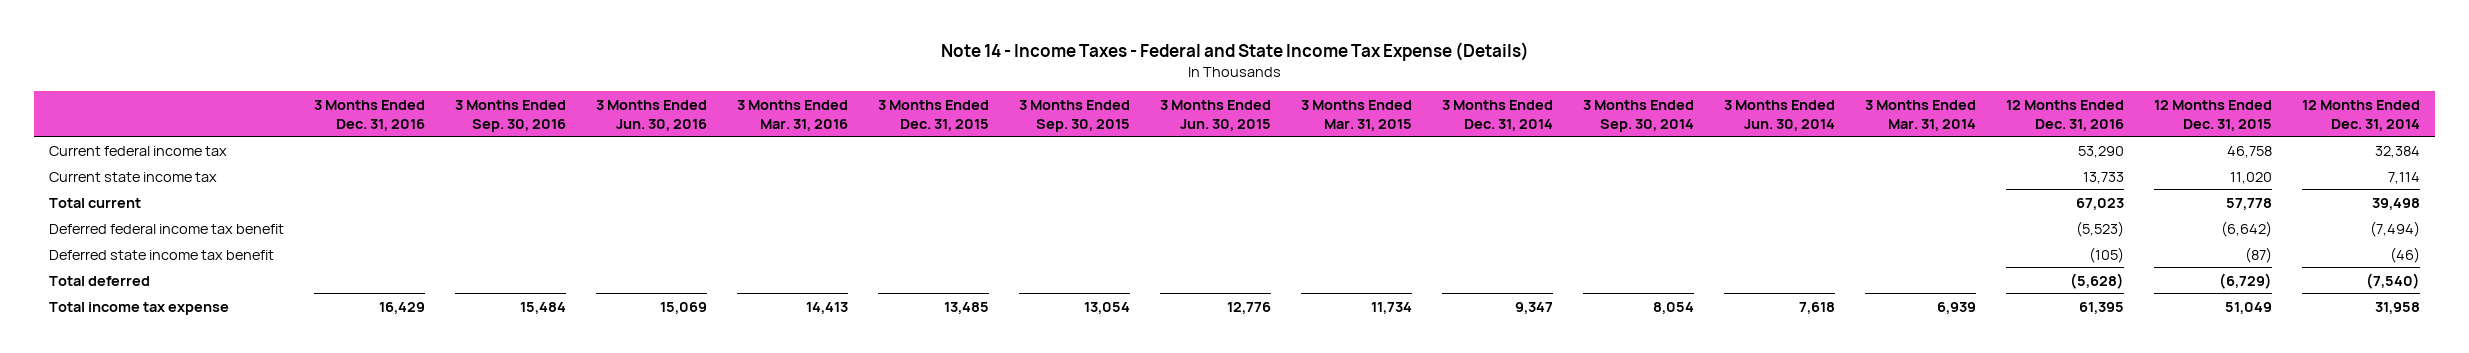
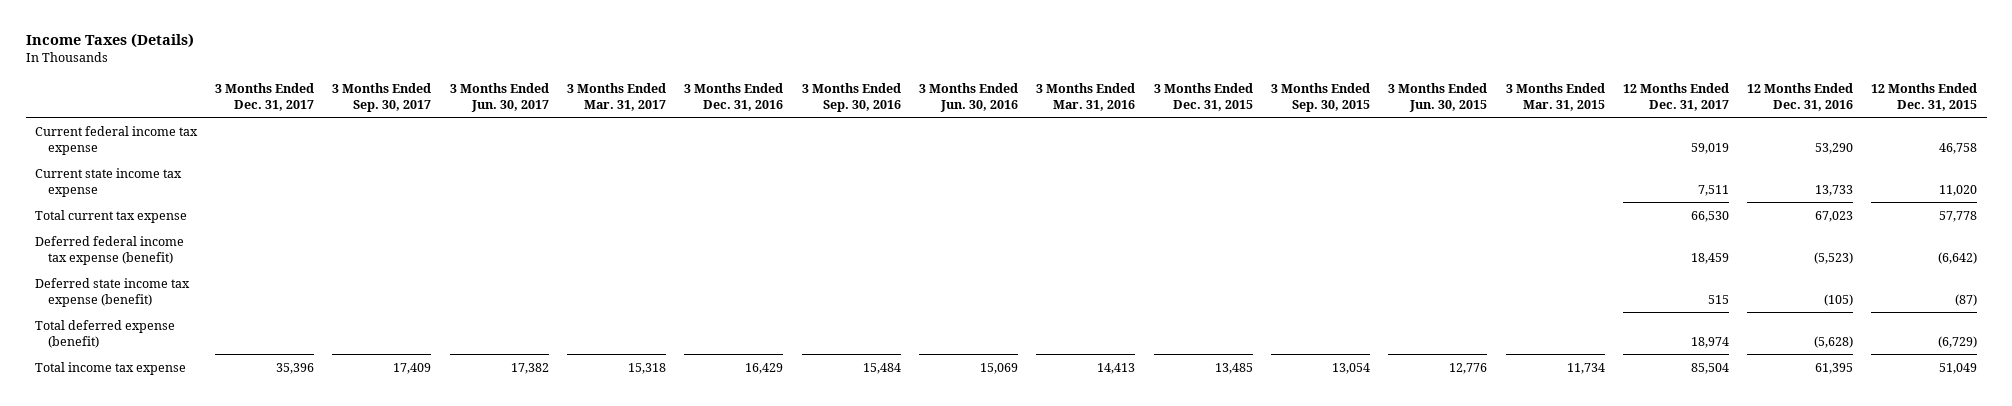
[940,41,1529,61] Note 14 - Income Taxes - Federal and State Income Tax Expense (Details) -> [25,33,194,49] Income Taxes (Details)
[1442,100,1554,131] 3 Months Ended Dec. 31, 2014 -> none
[1583,100,1695,132] 3 Months Ended Sep. 30, 2014 -> none
[1724,100,1836,131] 3 Months Ended Jun. 30, 2014 -> none
[1865,100,1977,131] 3 Months Ended Mar. 31, 2014 -> none
[2302,100,2421,131] 12 Months Ended Dec. 31, 2014 -> none
none -> [215,82,315,111] 3 Months Ended Dec. 31, 2017
none -> [332,82,432,112] 3 Months Ended Sep. 30, 2017
none -> [449,82,549,112] 3 Months Ended Jun. 30, 2017
none -> [567,82,667,111] 3 Months Ended Mar. 31, 2017
none -> [1622,82,1729,111] 12 Months Ended Dec. 31, 2017
[49,145,228,156] Current federal income tax -> [34,125,198,155] Current federal income tax expense
[49,171,218,182] Current state income tax -> [34,167,182,197] Current state income tax expense
[49,197,142,208] Total current -> [34,209,187,223] Total current tax expense
[49,223,285,234] Deferred federal income tax benefit -> [34,235,184,265] Deferred federal income tax expense (benefit)
[49,249,275,260] Deferred state income tax benefit -> [34,277,190,307] Deferred state income tax expense (benefit)
[49,275,151,286] Total deferred -> [34,319,175,348] Total deferred expense (benefit)

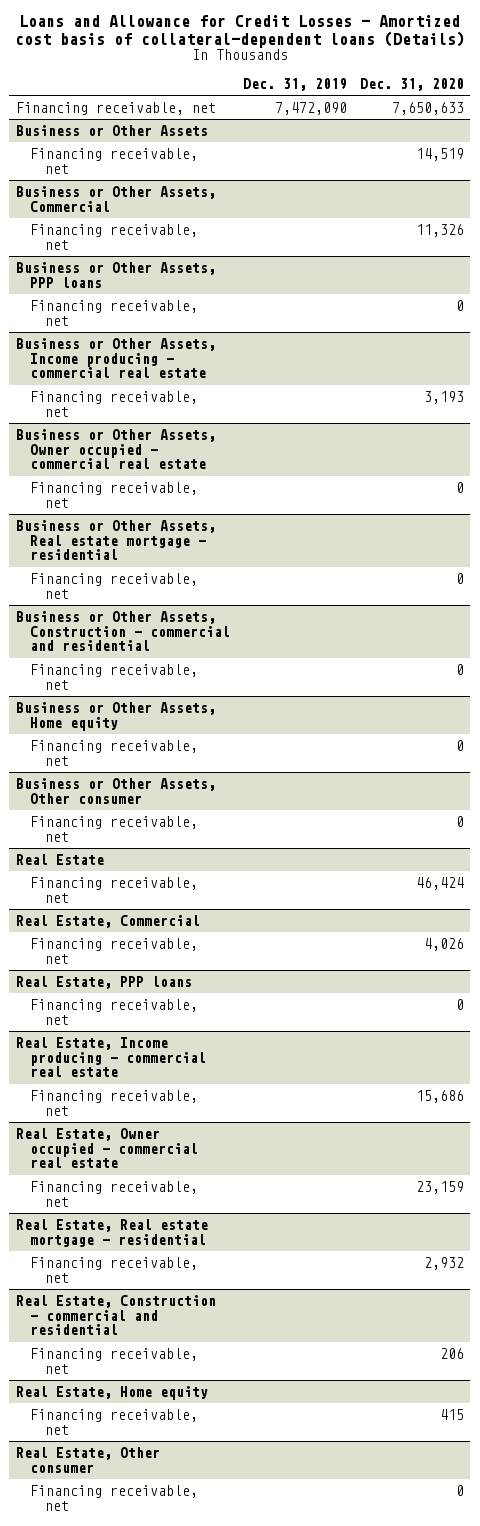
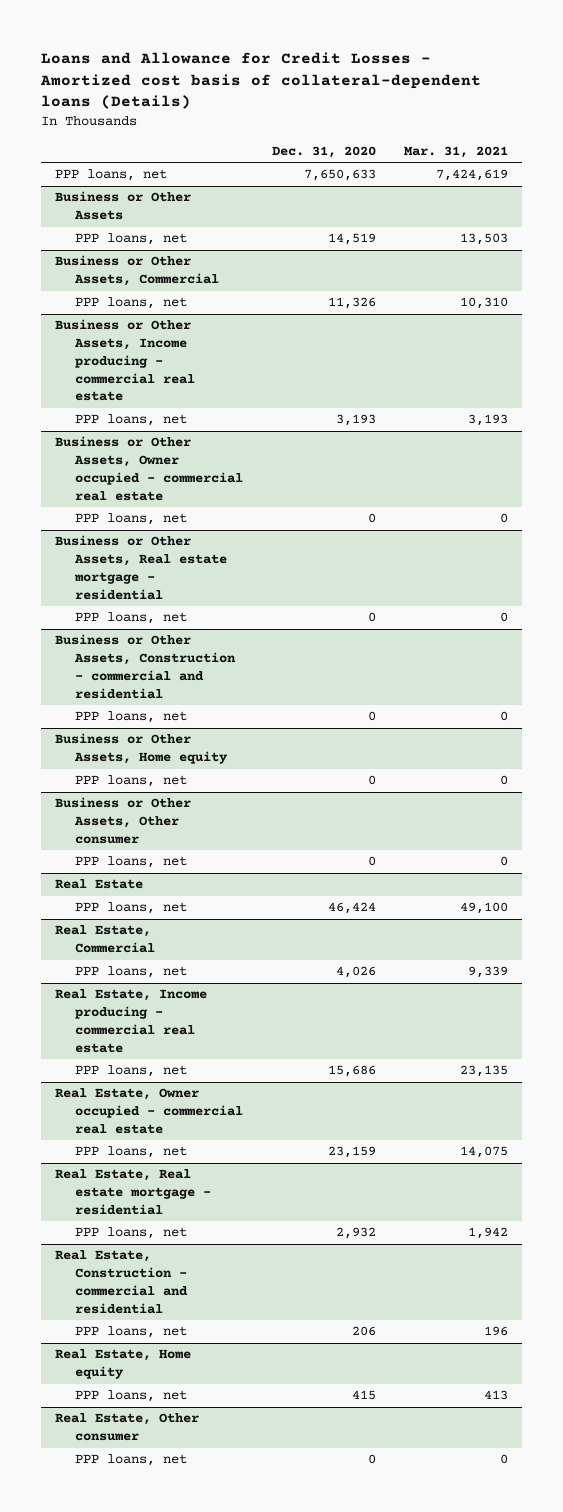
[243,77,348,91] Dec. 31, 2019 -> none
none -> [404,145,509,158] Mar. 31, 2021
[15,102,216,116] Financing receivable, net -> [55,169,168,182] PPP loans, net
[30,148,199,174] Financing receivable, net -> [75,233,188,246] PPP loans, net
[15,262,216,288] Business or Other Assets, PPP loans -> none
[30,300,199,326] Financing receivable, net -> none
[30,224,199,250] Financing receivable, net -> [75,297,188,310] PPP loans, net
[30,391,199,417] Financing receivable, net -> [75,414,188,427] PPP loans, net
[30,482,199,508] Financing receivable, net -> [75,513,188,526] PPP loans, net
[30,573,199,599] Financing receivable, net -> [75,612,188,625] PPP loans, net
[30,664,199,690] Financing receivable, net -> [75,711,188,724] PPP loans, net
[30,740,199,766] Financing receivable, net -> [75,775,188,788] PPP loans, net
[30,816,199,842] Financing receivable, net -> [75,856,188,869] PPP loans, net
[30,877,199,903] Financing receivable, net -> [75,902,188,915] PPP loans, net
[15,976,192,990] Real Estate, PPP loans -> none
[30,999,199,1025] Financing receivable, net -> none
[30,938,199,964] Financing receivable, net -> [75,966,188,979] PPP loans, net
[30,1090,199,1116] Financing receivable, net -> [75,1065,188,1078] PPP loans, net
[30,1181,199,1207] Financing receivable, net -> [75,1146,188,1159] PPP loans, net
[30,1257,199,1283] Financing receivable, net -> [75,1227,188,1240] PPP loans, net
[30,1348,199,1374] Financing receivable, net -> [75,1326,188,1339] PPP loans, net
[30,1409,199,1435] Financing receivable, net -> [75,1390,188,1403] PPP loans, net
[30,1485,199,1511] Financing receivable, net -> [75,1454,188,1467] PPP loans, net

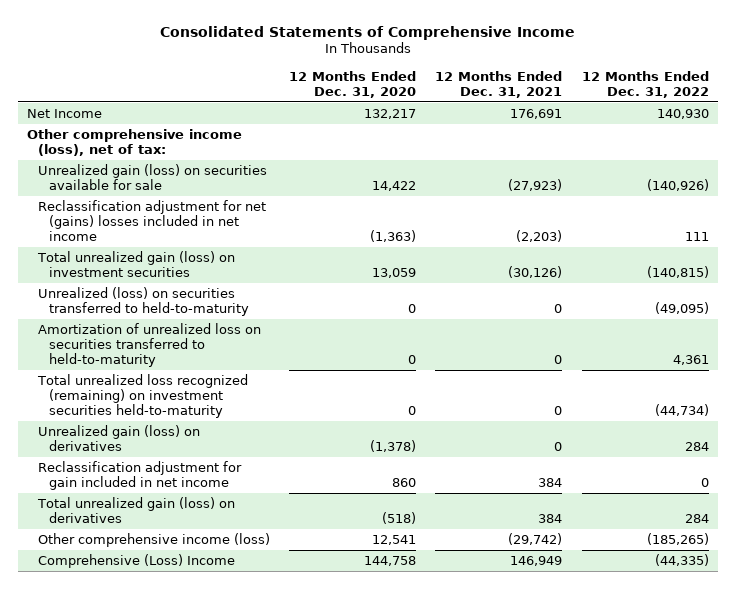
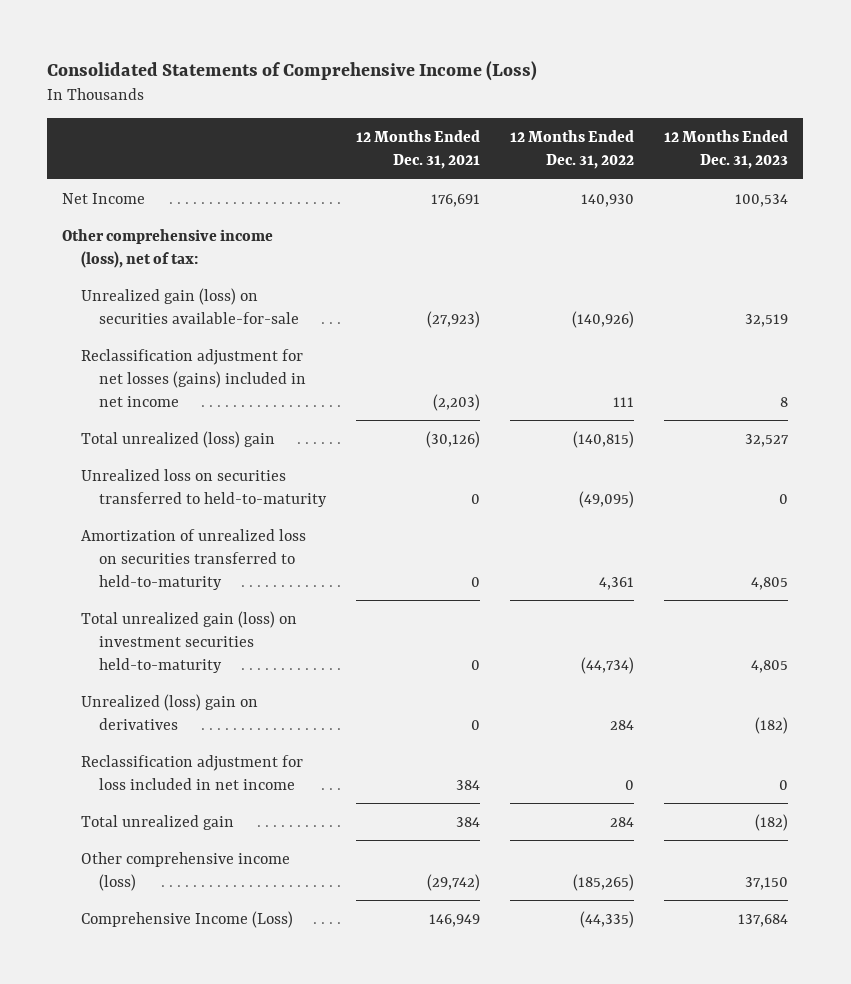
[159,25,575,40] Consolidated Statements of Comprehensive Income -> [47,60,538,81] Consolidated Statements of Comprehensive Income (Loss)
[289,70,417,98] 12 Months Ended Dec. 31, 2020 -> none
none -> [664,130,789,170] 12 Months Ended Dec. 31, 2023
[38,164,268,190] Unrealized gain (loss) on securities available for sale -> [80,287,299,324] Unrealized gain (loss) on securities available-for-sale
[38,200,267,241] Reclassification adjustment for net (gains) losses included in net income -> [80,348,306,407] Reclassification adjustment for net losses (gains) included in net income
[37,251,236,277] Total unrealized gain (loss) on investment securities -> [80,430,275,448] Total unrealized (loss) gain
[38,287,250,316] Unrealized (loss) on securities transferred to held-to-maturity -> [80,468,327,507] Unrealized loss on securities transferred to held-to-maturity
[37,374,249,418] Total unrealized loss recognized (remaining) on investment securities held-to-maturity -> [80,610,297,673] Total unrealized gain (loss) on investment securities held-to-maturity
[38,425,201,451] Unrealized gain (loss) on derivatives -> [80,693,258,730] Unrealized (loss) gain on derivatives
[38,461,243,490] Reclassification adjustment for gain included in net income -> [80,754,303,790] Reclassification adjustment for loss included in net income
[37,497,236,523] Total unrealized gain (loss) on derivatives -> [80,814,234,830] Total unrealized gain
[38,554,236,569] Comprehensive (Loss) Income -> [80,910,293,928] Comprehensive Income (Loss)

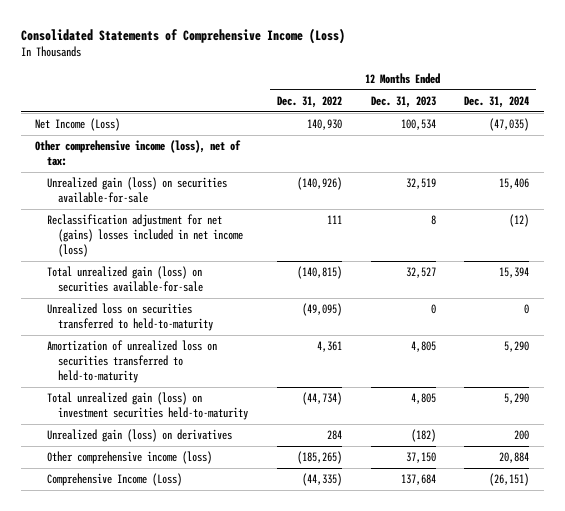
[355,130,480,170] 12 Months Ended Dec. 31, 2021 -> none
none -> [464,95,530,108] Dec. 31, 2024
[62,192,146,204] Net Income -> [35,118,121,132] Net Income (Loss)
[80,348,306,407] Reclassification adjustment for net losses (gains) included in net income -> [46,214,244,258] Reclassification adjustment for net (gains) losses included in net income (loss)
[80,430,275,448] Total unrealized (loss) gain -> [46,266,204,293] Total unrealized gain (loss) on securities available-for-sale
[80,754,303,790] Reclassification adjustment for loss included in net income -> none
[80,814,234,830] Total unrealized gain -> none
[80,693,258,730] Unrealized (loss) gain on derivatives -> [46,429,232,443] Unrealized gain (loss) on derivatives

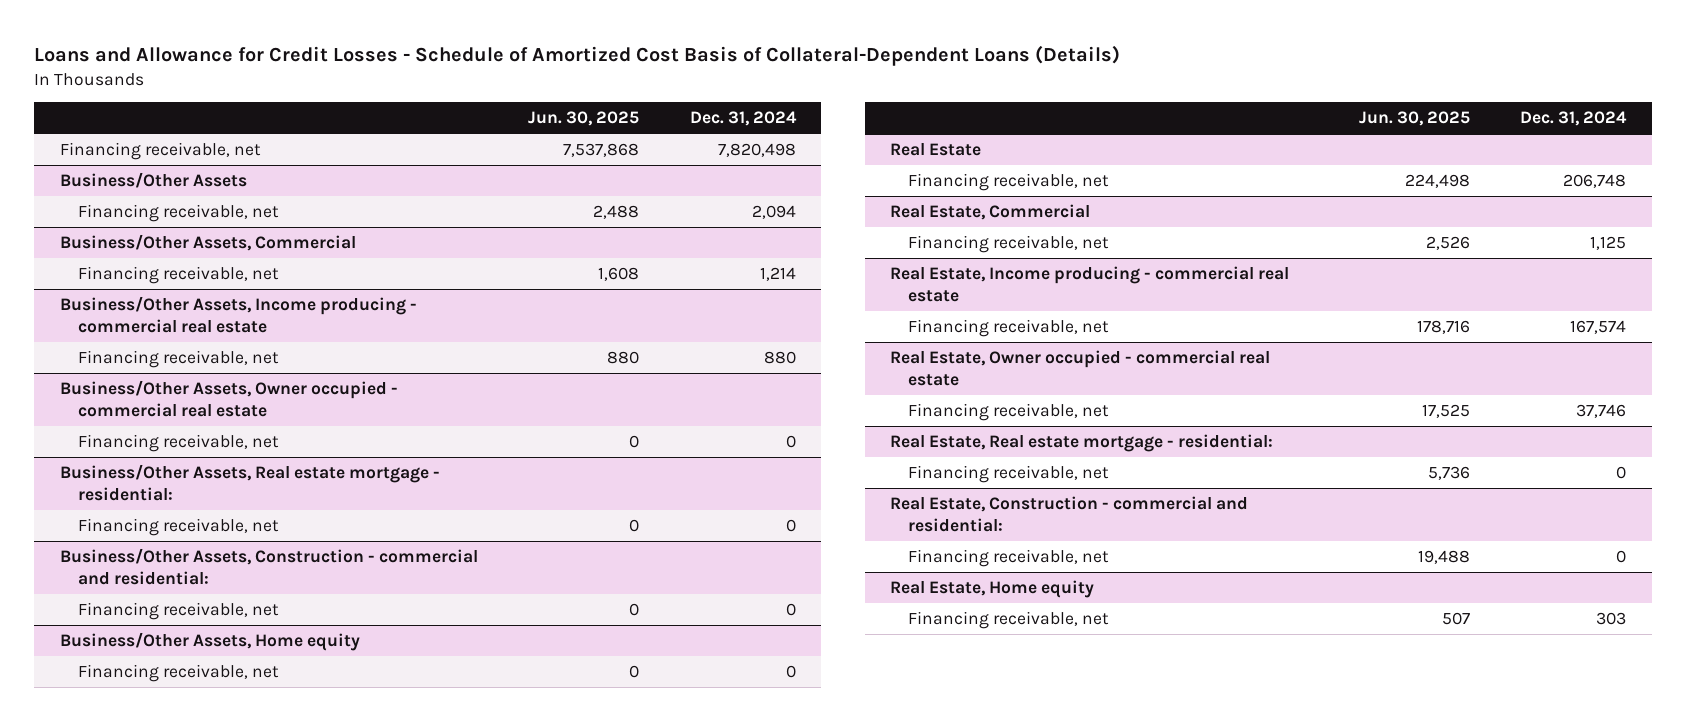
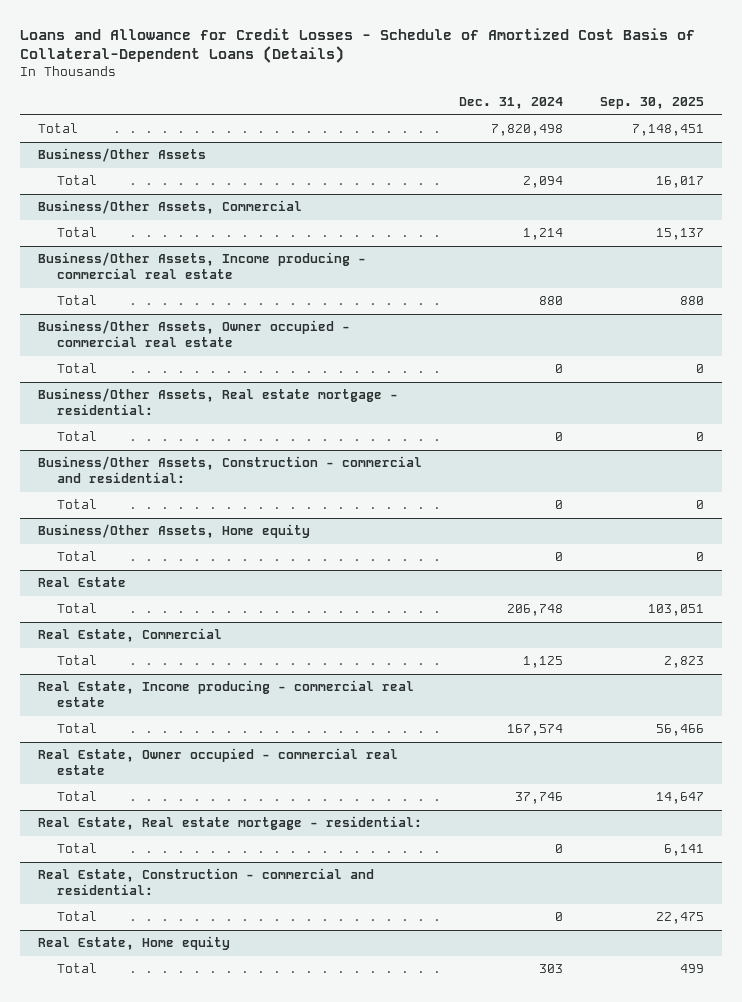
[528,111,640,127] Jun. 30, 2025 -> none
none -> [599,97,704,110] Sep. 30, 2025
[59,142,261,161] Financing receivable, net -> [38,123,79,134] Total
[77,204,279,223] Financing receivable, net -> [57,175,98,186] Total
[77,266,279,285] Financing receivable, net -> [57,227,98,238] Total
[77,350,279,369] Financing receivable, net -> [57,295,98,306] Total
[77,434,279,453] Financing receivable, net -> [57,363,98,374] Total
[77,518,279,537] Financing receivable, net -> [57,431,98,442] Total
[77,602,279,621] Financing receivable, net -> [57,499,98,510] Total
[77,664,279,683] Financing receivable, net -> [57,551,98,562] Total
[908,173,1110,192] Financing receivable, net -> [57,603,98,614] Total
[908,235,1110,254] Financing receivable, net -> [57,655,98,666] Total
[908,319,1110,338] Financing receivable, net -> [57,723,98,734] Total
[908,403,1110,422] Financing receivable, net -> [57,791,98,802] Total
[908,465,1110,484] Financing receivable, net -> [57,843,98,854] Total
[908,549,1110,568] Financing receivable, net -> [57,911,98,922] Total
[908,611,1110,630] Financing receivable, net -> [57,963,98,974] Total

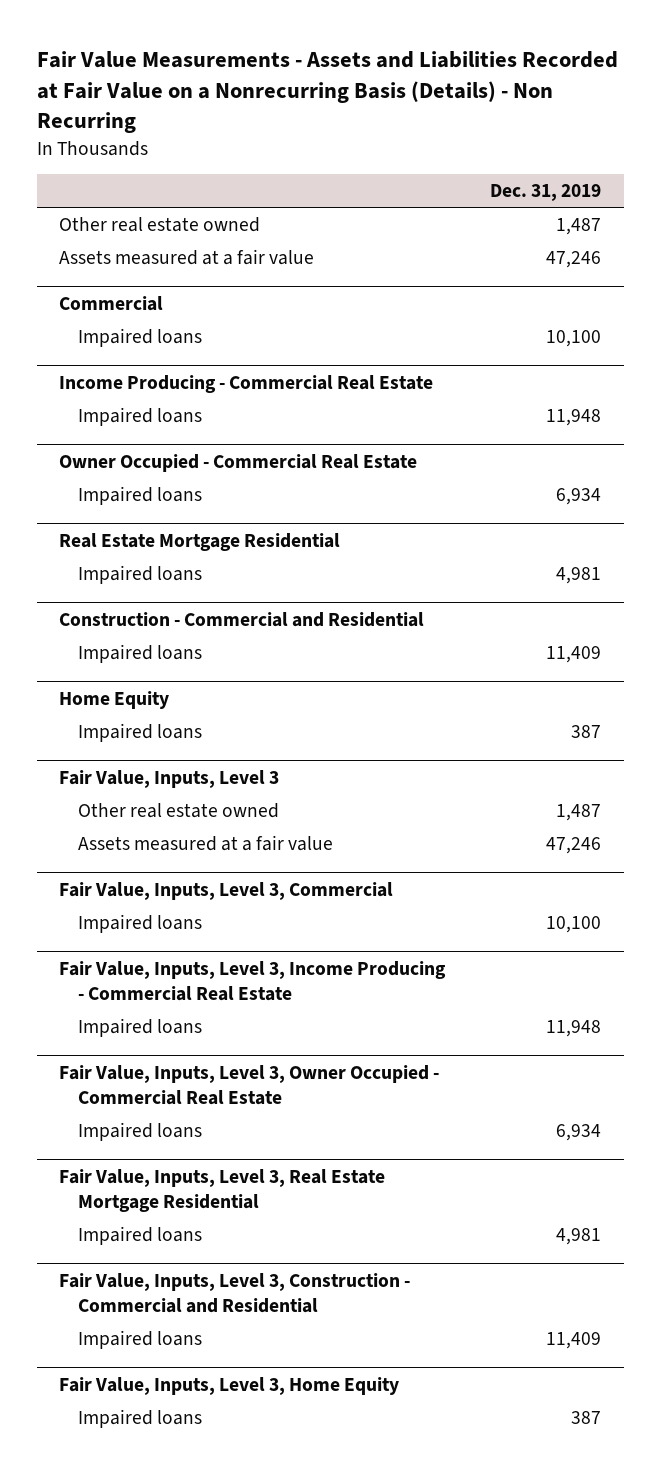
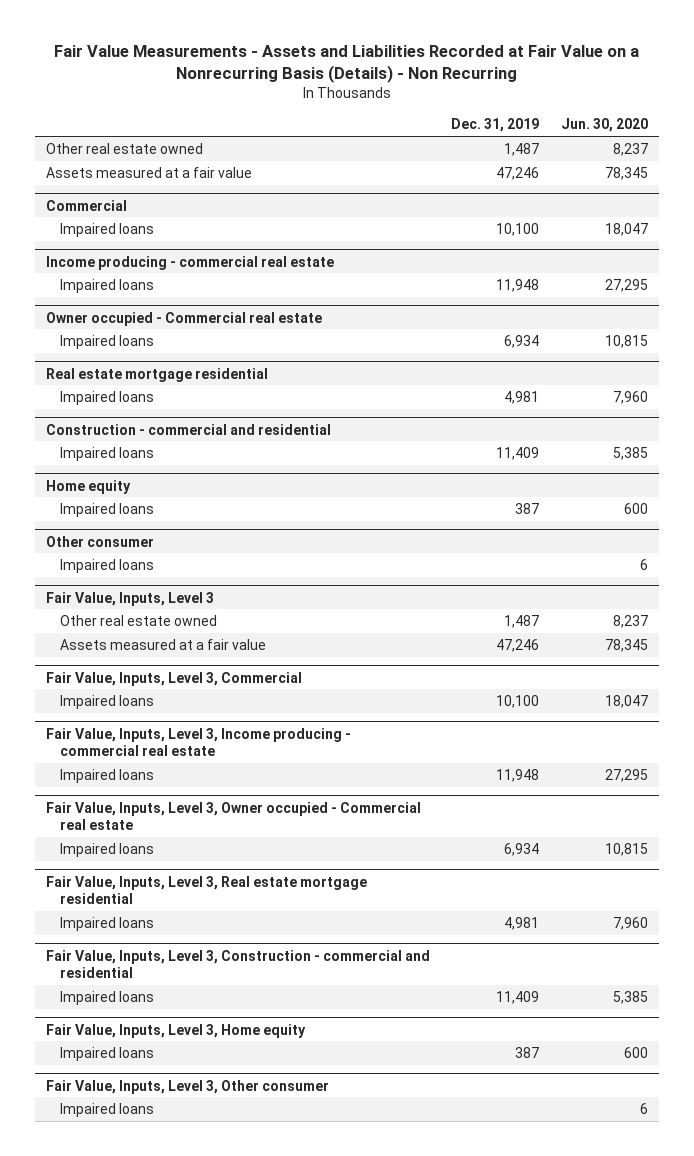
none -> [560,118,648,133] Jun. 30, 2020
[59,374,434,393] Income Producing - Commercial Real Estate -> [45,255,334,270] Income producing - commercial real estate
[59,453,418,472] Owner Occupied - Commercial Real Estate -> [45,311,322,326] Owner occupied - Commercial real estate
[59,532,341,551] Real Estate Mortgage Residential -> [45,367,268,382] Real estate mortgage residential
[59,611,425,627] Construction - Commercial and Residential -> [45,423,331,435] Construction - commercial and residential
[59,690,170,709] Home Equity -> [45,479,131,494] Home equity
none -> [45,535,154,547] Other consumer
none -> [60,558,155,573] Impaired loans
[59,960,447,1002] Fair Value, Inputs, Level 3, Income Producing - Commercial Real Estate -> [45,727,351,756] Fair Value, Inputs, Level 3, Income producing - commercial real estate
[59,1064,440,1106] Fair Value, Inputs, Level 3, Owner Occupied - Commercial Real Estate -> [45,801,421,830] Fair Value, Inputs, Level 3, Owner occupied - Commercial real estate
[59,1168,386,1213] Fair Value, Inputs, Level 3, Real Estate Mortgage Residential -> [45,875,367,904] Fair Value, Inputs, Level 3, Real estate mortgage residential
[59,1272,411,1314] Fair Value, Inputs, Level 3, Construction - Commercial and Residential -> [45,949,430,978] Fair Value, Inputs, Level 3, Construction - commercial and residential
[59,1376,400,1395] Fair Value, Inputs, Level 3, Home Equity -> [45,1023,306,1038] Fair Value, Inputs, Level 3, Home equity
none -> [45,1079,329,1094] Fair Value, Inputs, Level 3, Other consumer
none -> [60,1102,155,1117] Impaired loans

